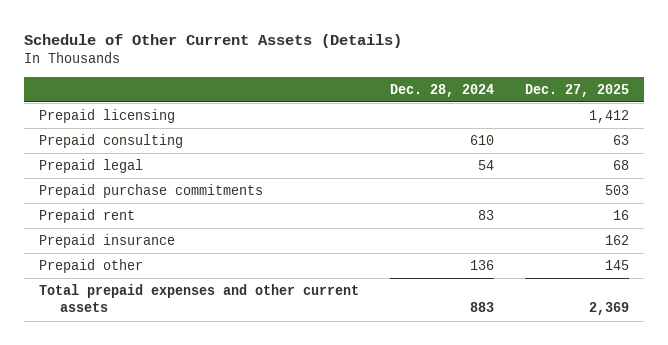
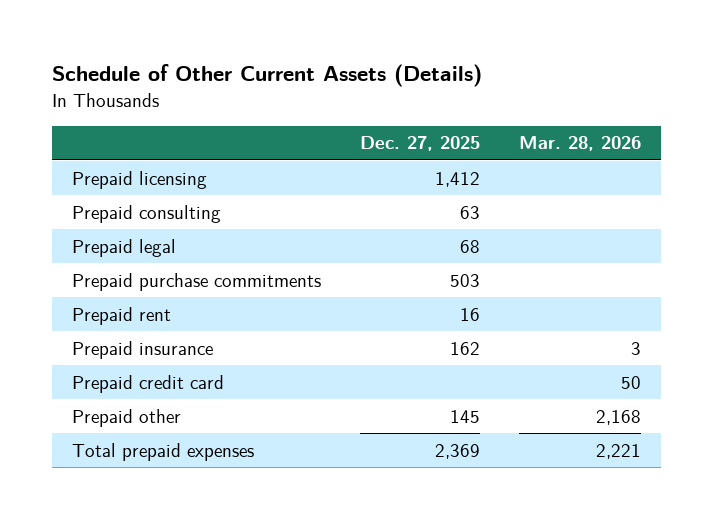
[390,83,495,97] Dec. 28, 2024 -> none
none -> [519,136,642,152] Mar. 28, 2026
none -> [71,374,224,393] Prepaid credit card
[39,283,360,313] Total prepaid expenses and other current assets -> [71,442,254,461] Total prepaid expenses

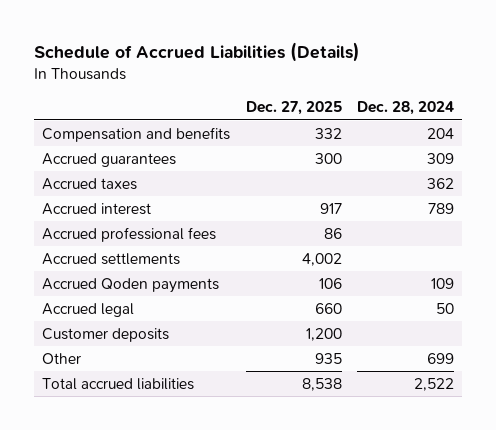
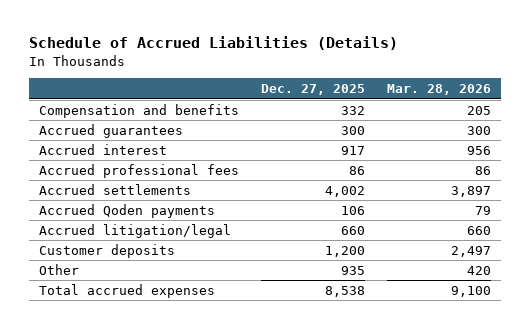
[357,101,455,116] Dec. 28, 2024 -> none
none -> [386,83,491,95] Mar. 28, 2026
[42,177,138,190] Accrued taxes -> none
[42,302,135,317] Accrued legal -> [39,223,232,238] Accrued litigation/legal
[42,377,195,390] Total accrued liabilities -> [39,283,216,298] Total accrued expenses

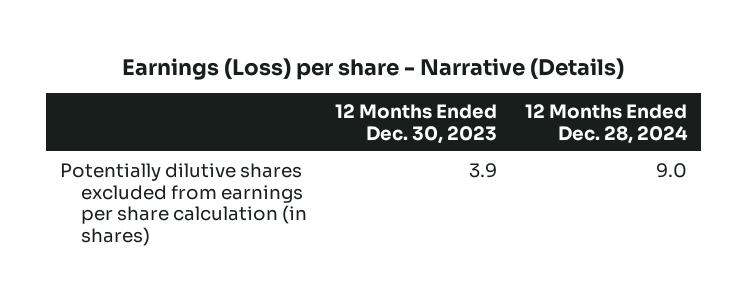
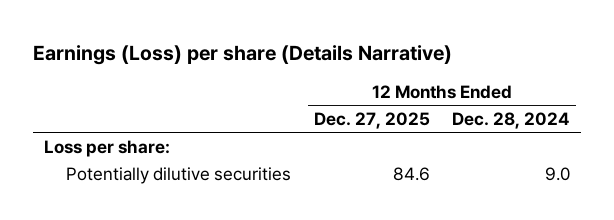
[122,57,625,80] Earnings (Loss) per share - Narrative (Details) -> [33,45,453,66] Earnings (Loss) per share (Details Narrative)
[334,103,497,144] 12 Months Ended Dec. 30, 2023 -> none
none -> [313,111,430,129] Dec. 27, 2025
none -> [44,139,171,157] Loss per share:
[59,162,307,247] Potentially dilutive shares excluded from earnings per share calculation (in shares) -> [66,166,292,184] Potentially dilutive securities

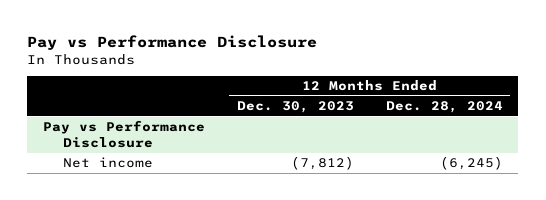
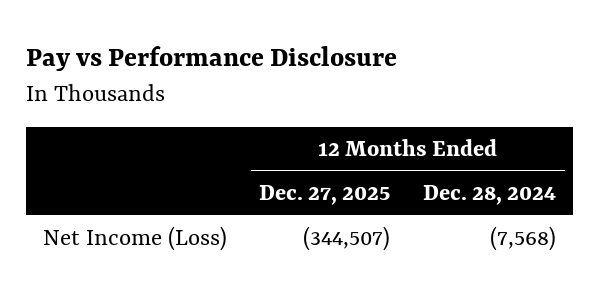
[236,101,354,114] Dec. 30, 2023 -> none
none -> [259,185,391,206] Dec. 27, 2025
[43,120,206,149] Pay vs Performance Disclosure -> none
[62,157,153,169] Net income -> [42,226,227,252] Net Income (Loss)
[439,156,503,171] (6,245) -> [490,226,557,252] (7,568)

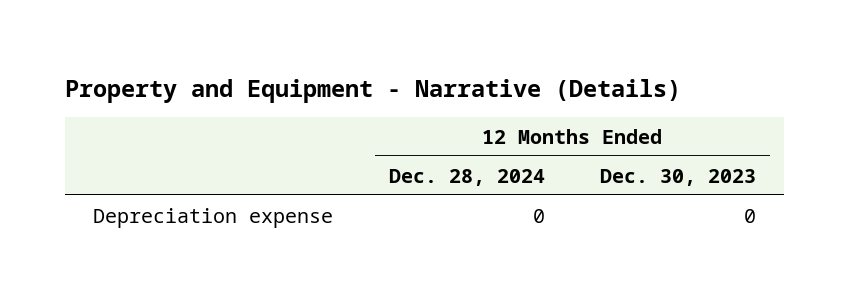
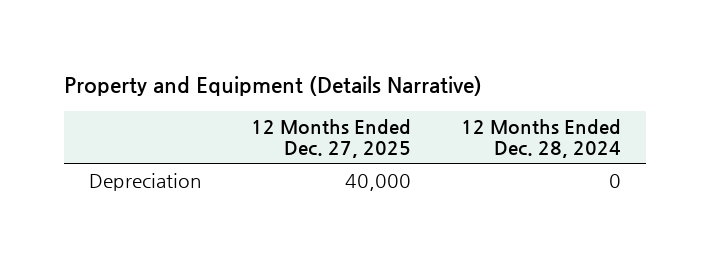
[65,78,682,103] Property and Equipment - Narrative (Details) -> [63,76,482,97] Property and Equipment (Details Narrative)
[600,168,757,186] Dec. 30, 2023 -> none
none -> [251,118,412,159] 12 Months Ended Dec. 27, 2025
[93,207,334,228] Depreciation expense -> [88,172,202,191] Depreciation

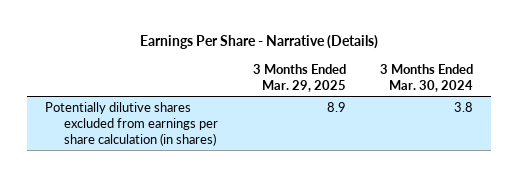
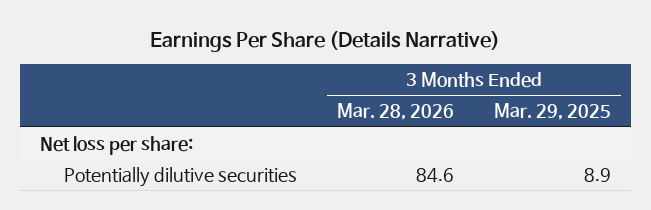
[140,35,379,50] Earnings Per Share - Narrative (Details) -> [150,30,501,52] Earnings Per Share (Details Narrative)
[380,64,474,92] 3 Months Ended Mar. 30, 2024 -> none
none -> [337,103,455,121] Mar. 28, 2026
none -> [39,135,193,155] Net loss per share:
[44,102,218,146] Potentially dilutive shares excluded from earnings per share calculation (in shares) -> [64,166,298,187] Potentially dilutive securities

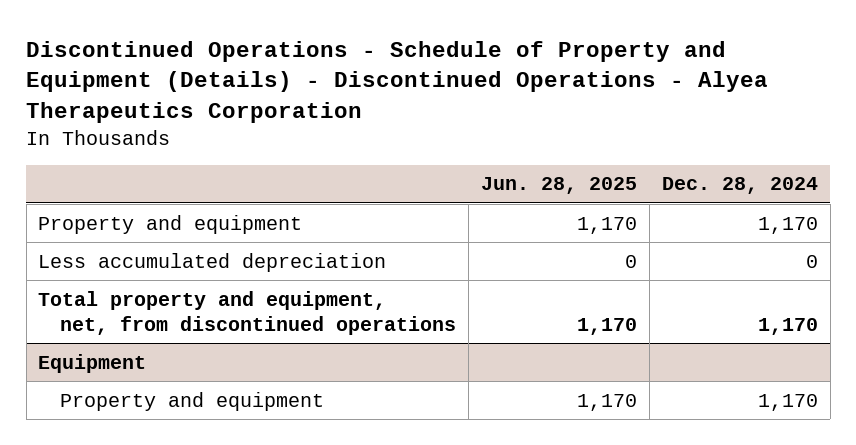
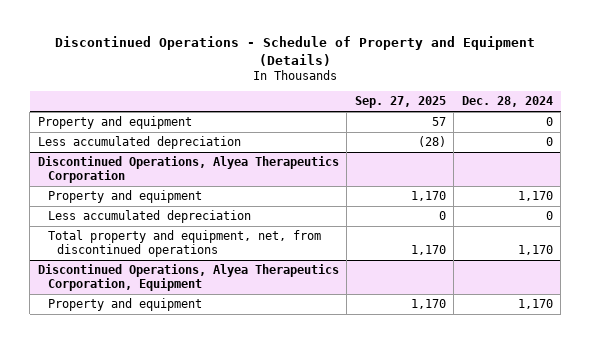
[26,40,769,124] Discontinued Operations - Schedule of Property and Equipment (Details) - Discontinued Operations - Alyea Therapeutics Corporation -> [55,36,536,66] Discontinued Operations - Schedule of Property and Equipment (Details)
[481,177,638,195] Jun. 28, 2025 -> none
none -> [354,96,446,109] Sep. 27, 2025
none -> [37,115,192,129] Property and equipment
none -> [37,135,241,149] Less accumulated depreciation
none -> [37,155,339,184] Discontinued Operations, Alyea Therapeutics Corporation
[38,353,147,373] Equipment -> none
none -> [37,263,339,292] Discontinued Operations, Alyea Therapeutics Corporation, Equipment

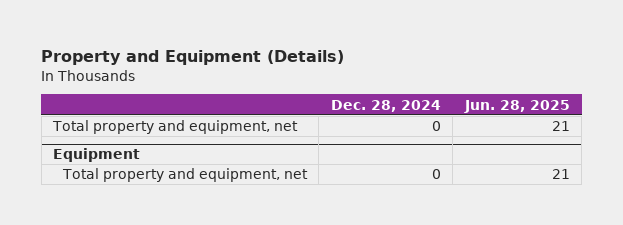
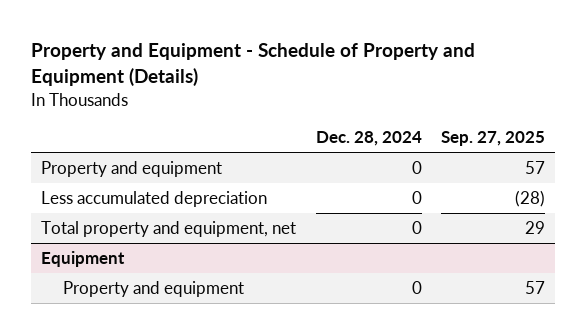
[41,50,345,66] Property and Equipment (Details) -> [31,43,476,87] Property and Equipment - Schedule of Property and Equipment (Details)
[463,99,570,113] Jun. 28, 2025 -> none
none -> [441,131,546,147] Sep. 27, 2025
none -> [41,160,223,177] Property and equipment
none -> [41,190,268,207] Less accumulated depreciation
[61,168,308,183] Total property and equipment, net -> [63,280,245,297] Property and equipment

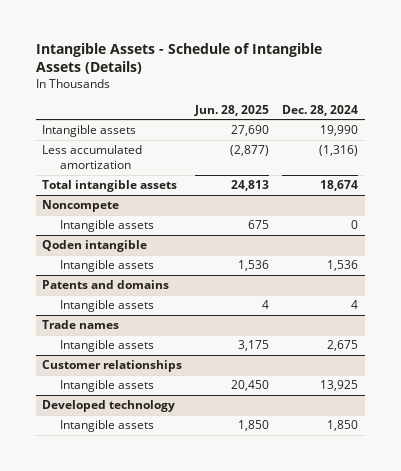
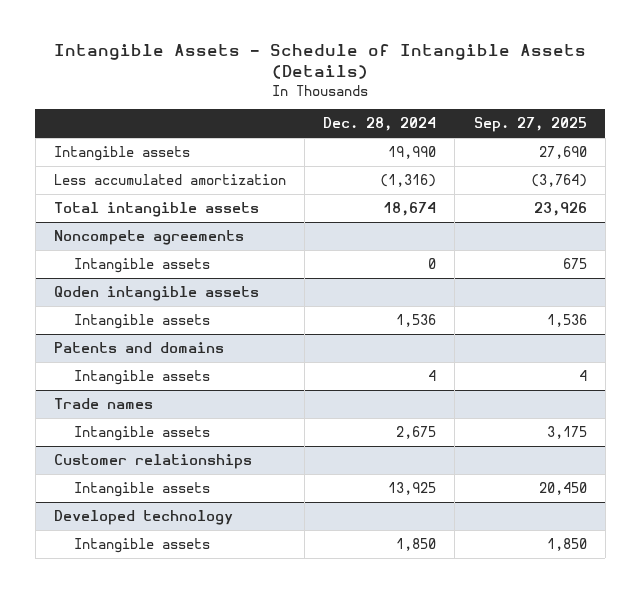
[194,104,270,116] Jun. 28, 2025 -> none
none -> [473,117,587,133] Sep. 27, 2025
[42,199,120,212] Noncompete -> [53,229,244,245] Noncompete agreements
[42,239,148,252] Qoden intangible -> [53,285,259,301] Qoden intangible assets

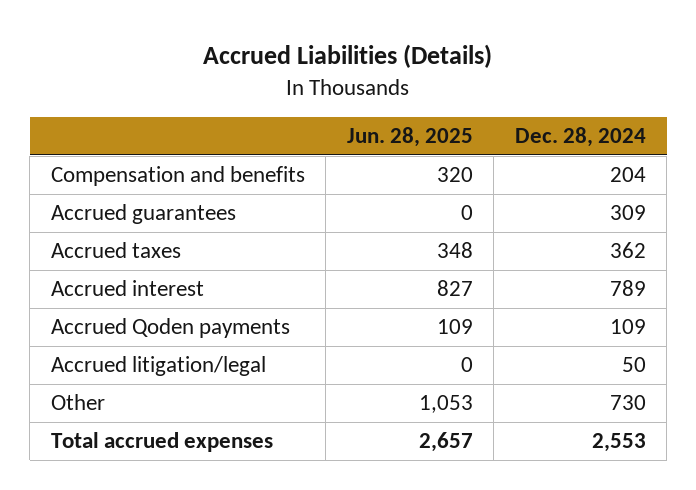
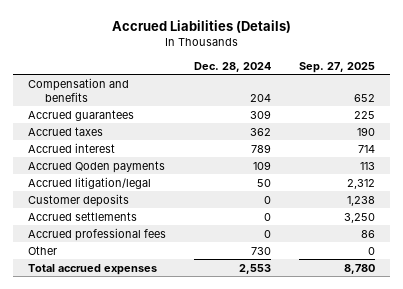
[346,127,473,148] Jun. 28, 2025 -> none
none -> [299,61,376,73] Sep. 27, 2025
none -> [27,193,129,207] Customer deposits
none -> [27,211,137,221] Accrued settlements
none -> [27,227,166,241] Accrued professional fees

